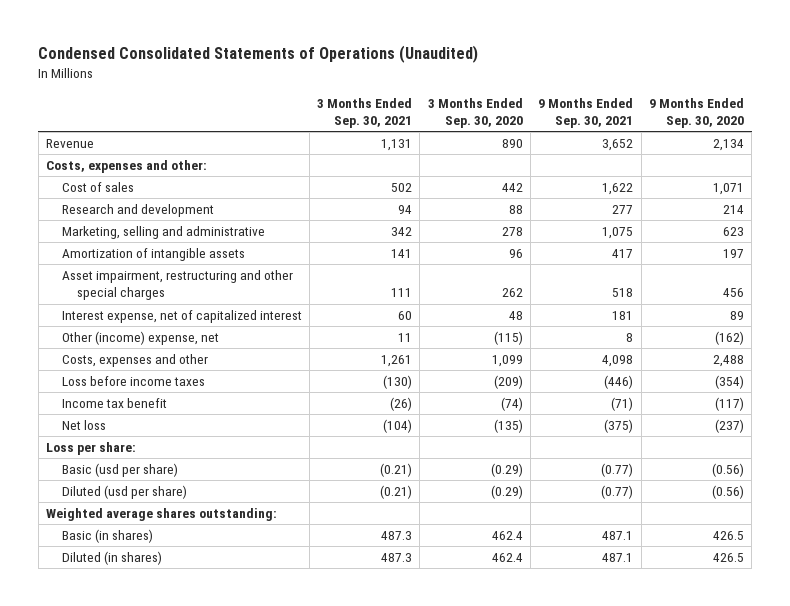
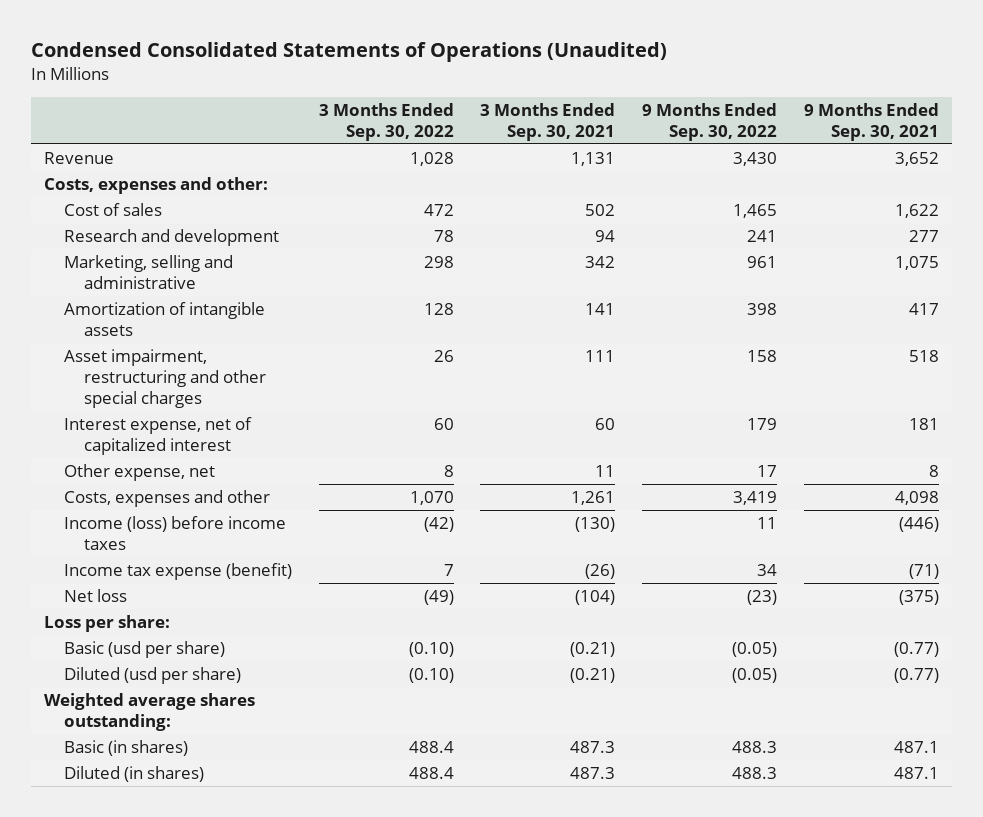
[427,97,523,129] 3 Months Ended Sep. 30, 2020 -> none
[648,97,744,129] 9 Months Ended Sep. 30, 2020 -> none
none -> [318,102,454,141] 3 Months Ended Sep. 30, 2022
none -> [642,102,778,141] 9 Months Ended Sep. 30, 2022
[61,331,219,346] Other (income) expense, net -> [63,464,215,482] Other expense, net
[61,376,205,387] Loss before income taxes -> [63,516,286,550] Income (loss) before income taxes
[61,398,167,409] Income tax benefit -> [63,563,292,581] Income tax expense (benefit)

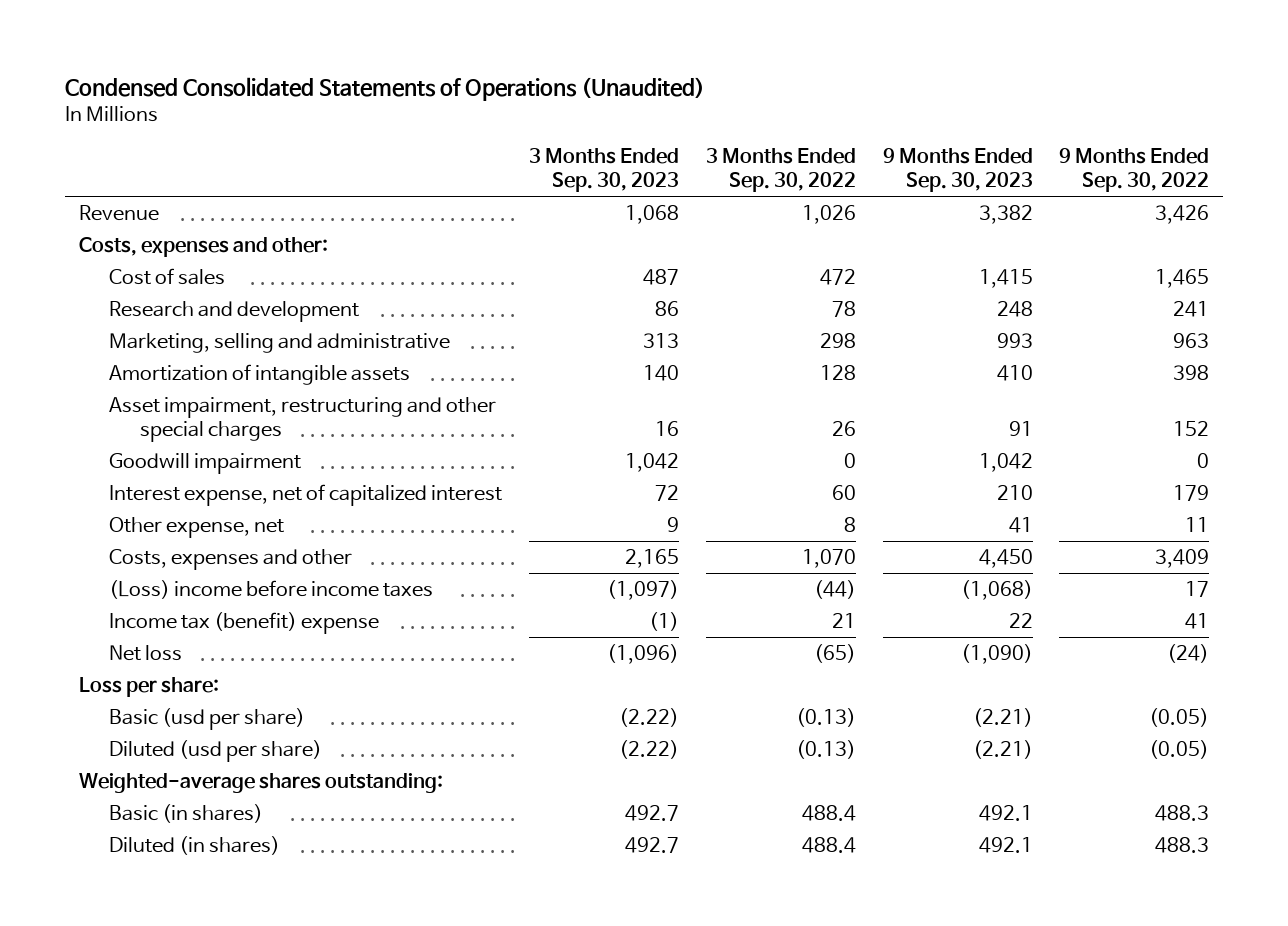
[480,102,616,141] 3 Months Ended Sep. 30, 2021 -> none
[803,102,939,141] 9 Months Ended Sep. 30, 2021 -> none
none -> [529,148,680,193] 3 Months Ended Sep. 30, 2023
none -> [882,148,1033,193] 9 Months Ended Sep. 30, 2023
[409,152,454,167] 1,028 -> [801,204,856,224] 1,026
[733,152,778,167] 3,430 -> [1155,204,1210,224] 3,426
[747,256,778,269] 961 -> [1173,332,1210,348] 963
[747,350,778,363] 158 -> [1173,420,1210,436] 152
none -> [109,452,302,474] Goodwill impairment
[757,465,778,478] 17 -> [1185,516,1210,532] 11
[733,491,778,506] 3,419 -> [1155,548,1210,568] 3,409
[63,516,286,550] Income (loss) before income taxes -> [109,579,434,599] (Loss) income before income taxes
[423,517,454,533] (42) -> [813,579,856,599] (44)
[757,517,778,530] 11 -> [1185,580,1210,597] 17
[63,563,292,581] Income tax expense (benefit) -> [109,611,380,634] Income tax (benefit) expense
[443,564,454,577] 7 -> [831,612,856,628] 21
[757,564,778,577] 34 -> [1185,612,1210,629] 41
[423,590,454,606] (49) -> [813,643,856,663] (65)
[747,590,778,606] (23) -> [1167,643,1210,663] (24)
[408,642,454,658] (0.10) -> [795,707,856,727] (0.13)
[408,668,454,684] (0.10) -> [795,739,856,759] (0.13)
[44,693,256,731] Weighted average shares outstanding: -> [78,772,443,793] Weighted-average shares outstanding:

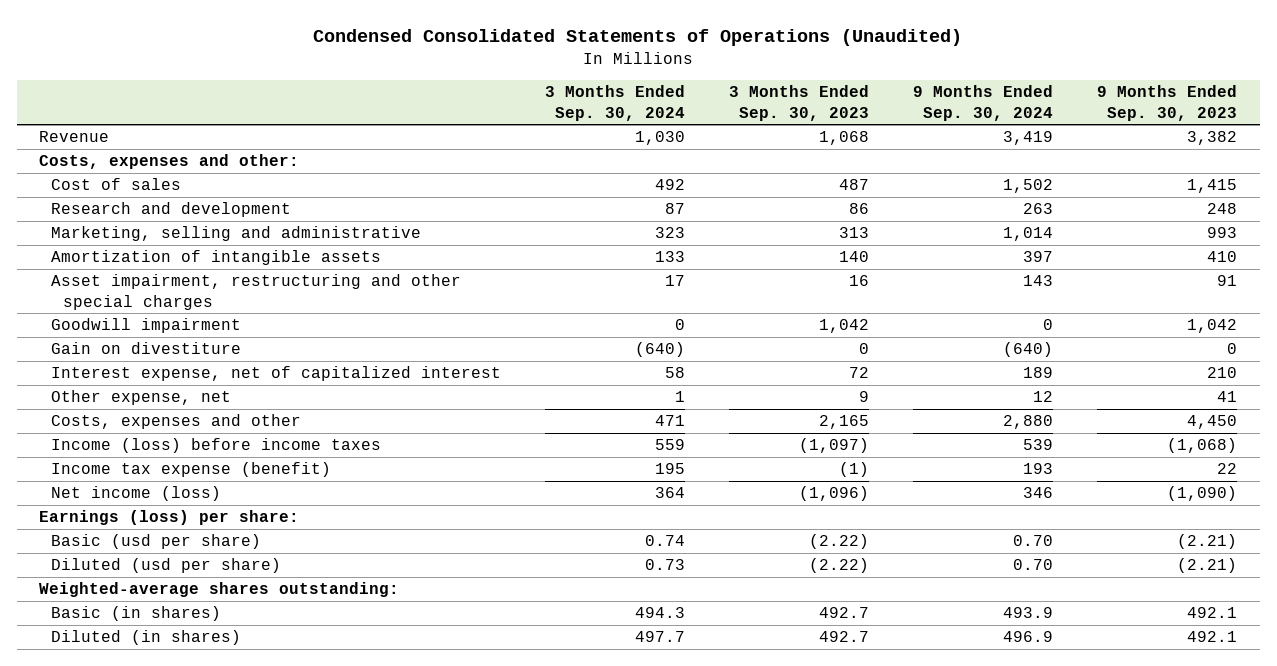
[705,148,856,193] 3 Months Ended Sep. 30, 2022 -> none
[1059,148,1210,193] 9 Months Ended Sep. 30, 2022 -> none
none -> [545,85,686,121] 3 Months Ended Sep. 30, 2024
none -> [913,85,1054,121] 9 Months Ended Sep. 30, 2024
none -> [50,342,241,355] Gain on divestiture
[109,579,434,599] (Loss) income before income taxes -> [50,438,381,454] Income (loss) before income taxes
[109,611,380,634] Income tax (benefit) expense -> [50,462,331,478] Income tax expense (benefit)
[109,644,183,661] Net loss -> [50,486,221,502] Net income (loss)
[78,676,219,697] Loss per share: -> [39,510,300,526] Earnings (loss) per share:

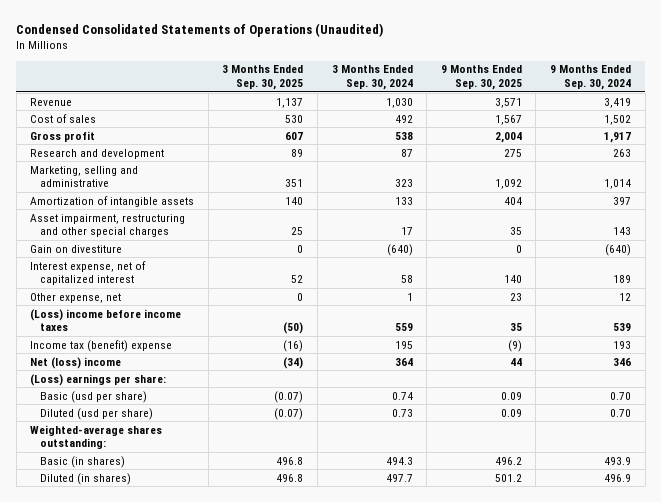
[729,85,870,121] 3 Months Ended Sep. 30, 2023 -> none
[1097,85,1238,121] 9 Months Ended Sep. 30, 2023 -> none
none -> [222,65,304,91] 3 Months Ended Sep. 30, 2025
none -> [440,65,522,91] 9 Months Ended Sep. 30, 2025
[39,154,300,170] Costs, expenses and other: -> none
none -> [30,130,96,142] Gross profit
[50,318,241,334] Goodwill impairment -> none
[50,414,301,430] Costs, expenses and other -> none
[50,438,381,454] Income (loss) before income taxes -> [30,308,182,332] (Loss) income before income taxes
[50,462,331,478] Income tax expense (benefit) -> [30,339,173,352] Income tax (benefit) expense
[50,486,221,502] Net income (loss) -> [30,356,122,369] Net (loss) income
[39,510,300,526] Earnings (loss) per share: -> [30,373,167,386] (Loss) earnings per share:

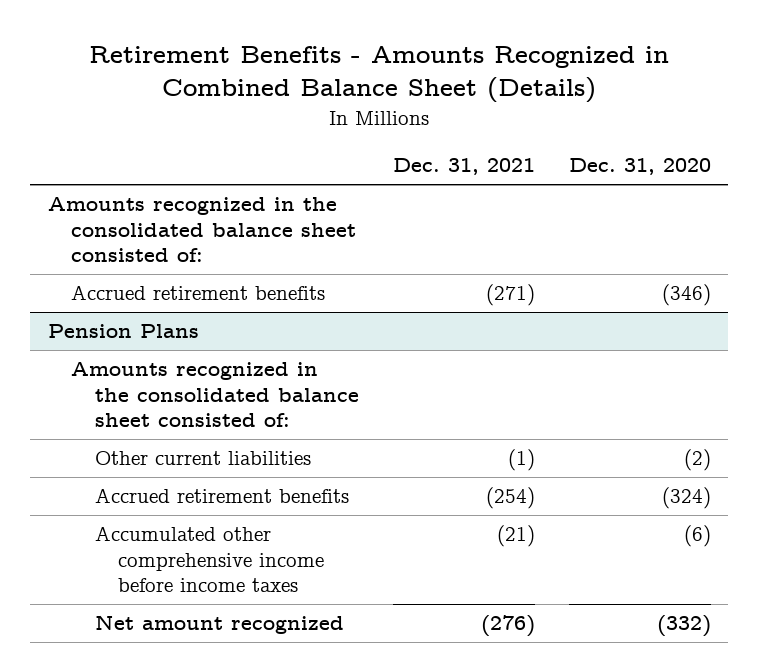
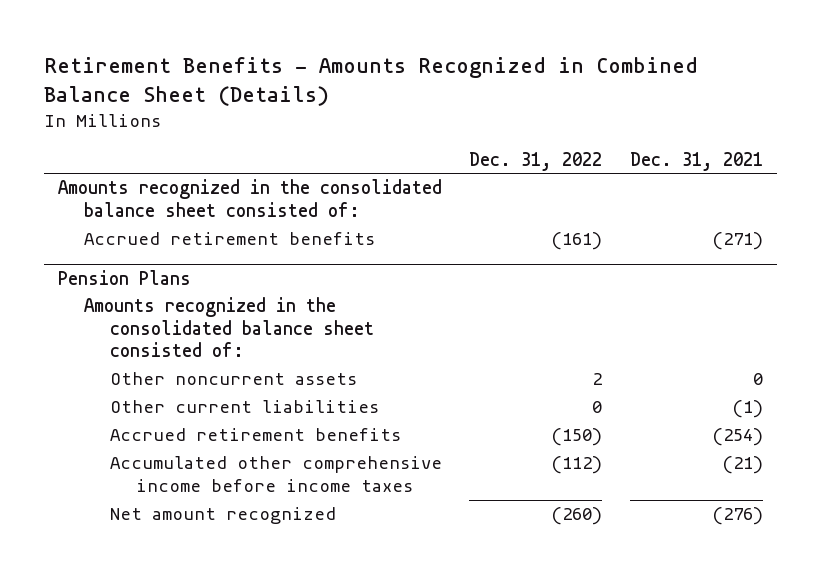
[569,158,712,176] Dec. 31, 2020 -> none
none -> [469,151,603,171] Dec. 31, 2022
none -> [109,372,357,386] Other noncurrent assets

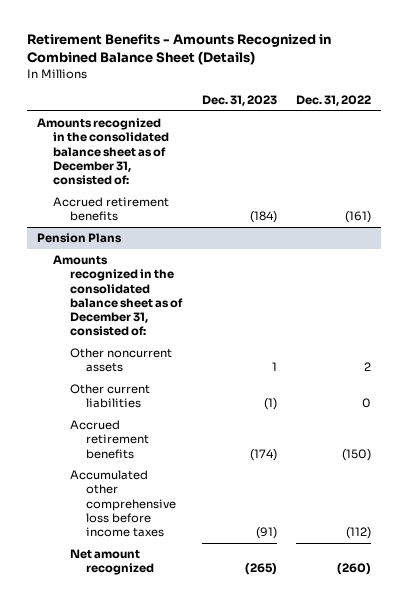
[630,151,764,171] Dec. 31, 2021 -> none
none -> [201,95,277,107] Dec. 31, 2023
[57,179,442,217] Amounts recognized in the consolidated balance sheet consisted of: -> [36,118,170,185] Amounts recognized in the consolidated balance sheet as of December 31, consisted of:
[83,297,374,358] Amounts recognized in the consolidated balance sheet consisted of: -> [53,255,183,337] Amounts recognized in the consolidated balance sheet as of December 31, consisted of:
[109,456,442,492] Accumulated other comprehensive income before income taxes -> [69,470,177,537] Accumulated other comprehensive loss before income taxes

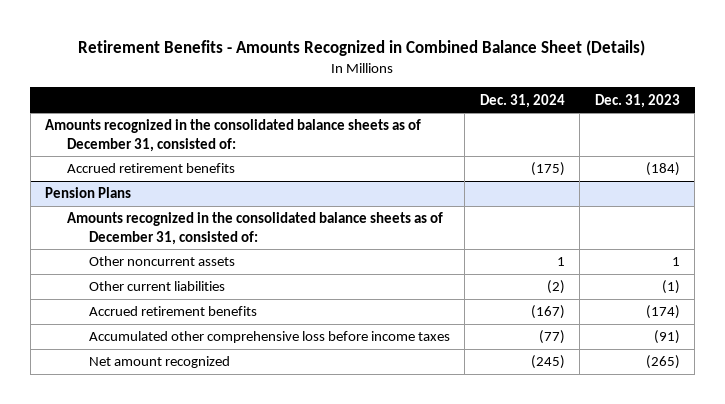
[296,95,372,107] Dec. 31, 2022 -> none
none -> [479,93,565,108] Dec. 31, 2024
[36,118,170,185] Amounts recognized in the consolidated balance sheet as of December 31, consisted of: -> [45,119,422,152] Amounts recognized in the consolidated balance sheets as of December 31, consisted of:
[53,255,183,337] Amounts recognized in the consolidated balance sheet as of December 31, consisted of: -> [67,212,444,245] Amounts recognized in the consolidated balance sheets as of December 31, consisted of:

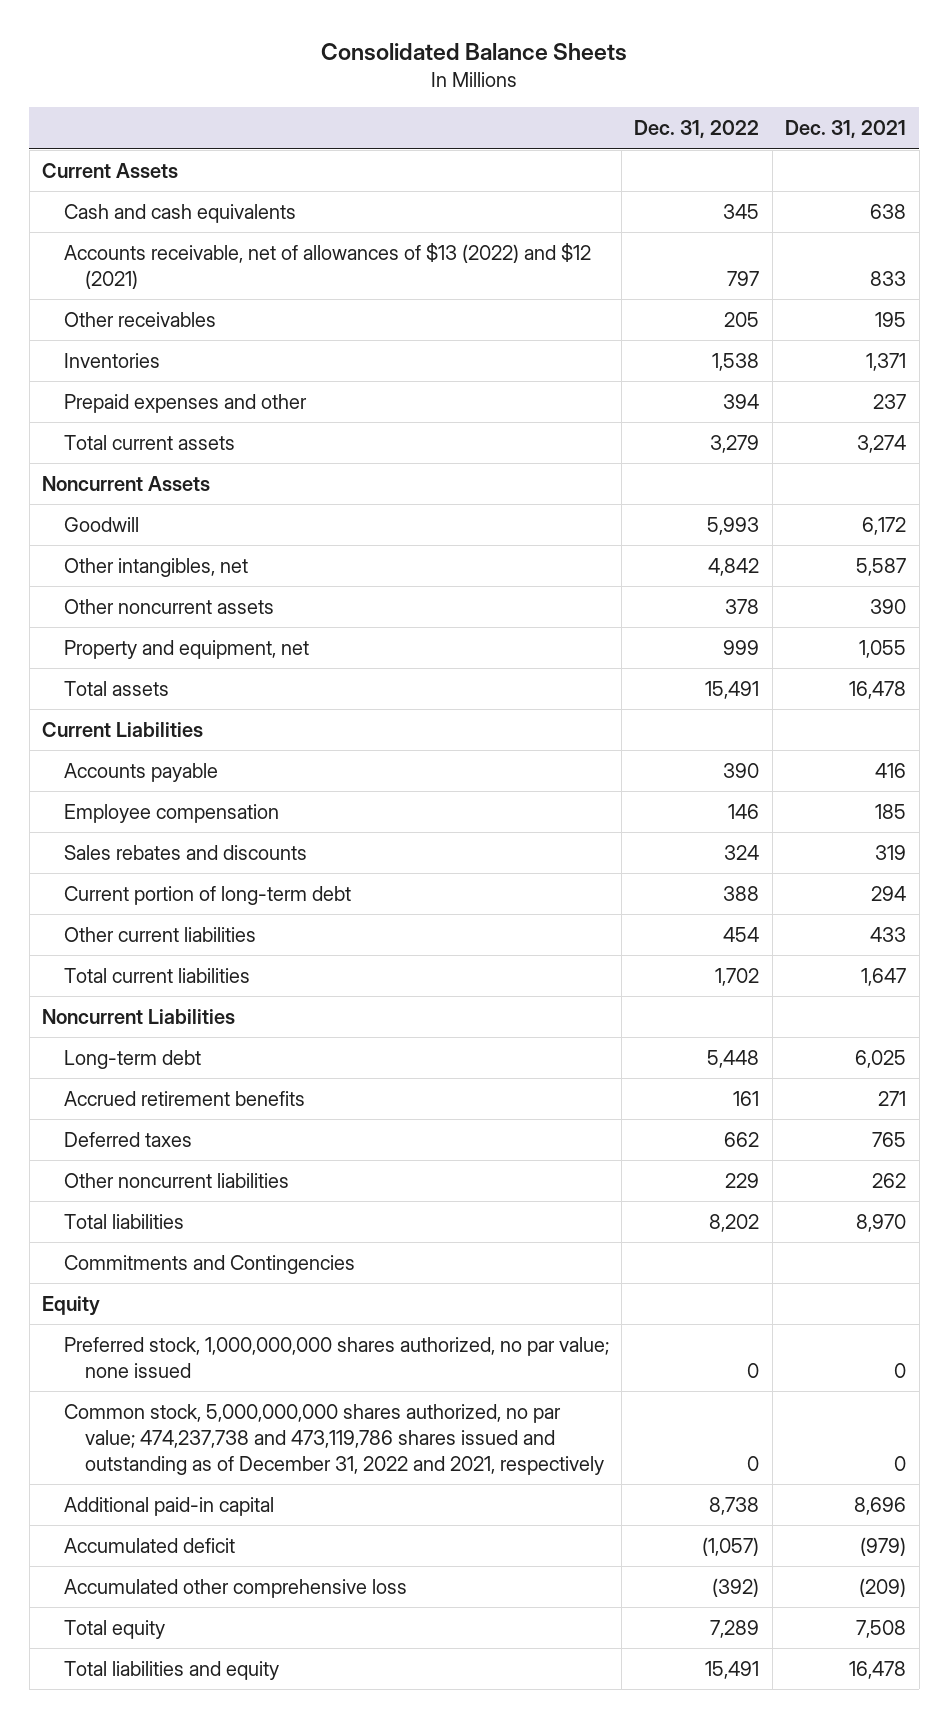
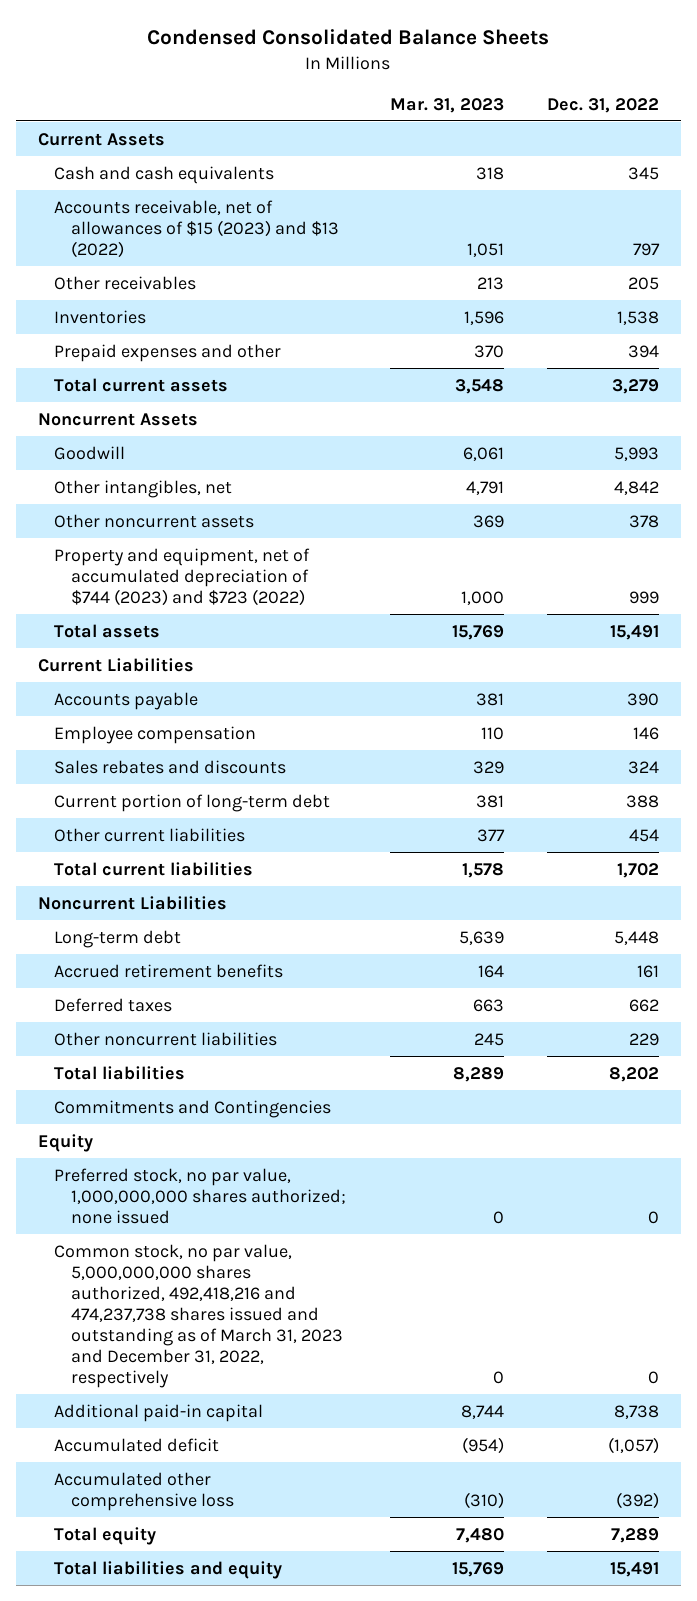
[321,43,628,62] Consolidated Balance Sheets -> [147,29,550,46] Condensed Consolidated Balance Sheets
[785,120,907,139] Dec. 31, 2021 -> none
none -> [389,97,504,113] Mar. 31, 2023
[63,243,591,289] Accounts receivable, net of allowances of $13 (2022) and $12 (2021) -> [54,199,340,258] Accounts receivable, net of allowances of $15 (2023) and $13 (2022)
[63,640,309,660] Property and equipment, net -> [54,547,311,606] Property and equipment, net of accumulated depreciation of $744 (2023) and $723 (2022)
[63,1337,609,1378] Preferred stock, 1,000,000,000 shares authorized, no par value; none issued -> [54,1167,347,1224] Preferred stock, no par value, 1,000,000,000 shares authorized; none issued
[63,1404,605,1475] Common stock, 5,000,000,000 shares authorized, no par value; 474,237,738 and 473,119,786 shares issued and outstanding as of December 31, 2022 and 2021, respectively -> [54,1243,344,1388] Common stock, no par value, 5,000,000,000 shares authorized, 492,418,216 and 474,237,738 shares issued and outstanding as of March 31, 2023 and December 31, 2022, respectively

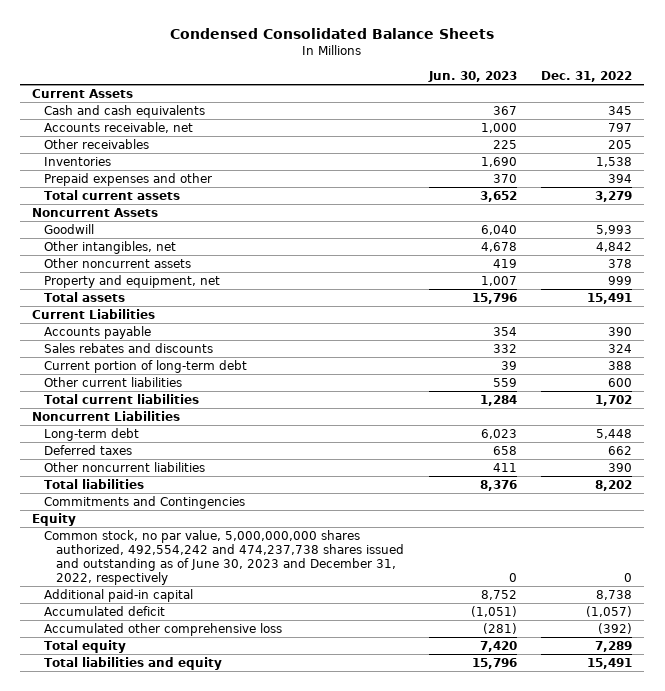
[389,97,504,113] Mar. 31, 2023 -> none
none -> [427,71,517,83] Jun. 30, 2023
[54,199,340,258] Accounts receivable, net of allowances of $15 (2023) and $13 (2022) -> [44,122,194,134] Accounts receivable, net
[54,547,311,606] Property and equipment, net of accumulated depreciation of $744 (2023) and $723 (2022) -> [44,275,221,289] Property and equipment, net
[54,725,257,744] Employee compensation -> none
[629,828,660,842] 454 -> [608,378,633,388] 600
[54,963,284,978] Accrued retirement benefits -> none
[629,1032,660,1046] 229 -> [608,463,633,473] 390
[54,1167,347,1224] Preferred stock, no par value, 1,000,000,000 shares authorized; none issued -> none
[54,1243,344,1388] Common stock, no par value, 5,000,000,000 shares authorized, 492,418,216 and 474,237,738 shares issued and outstanding as of March 31, 2023 and December 31, 2022, respectively -> [44,530,405,586] Common stock, no par value, 5,000,000,000 shares authorized, 492,554,242 and 474,237,738 shares issued and outstanding as of June 30, 2023 and December 31, 2022, respectively

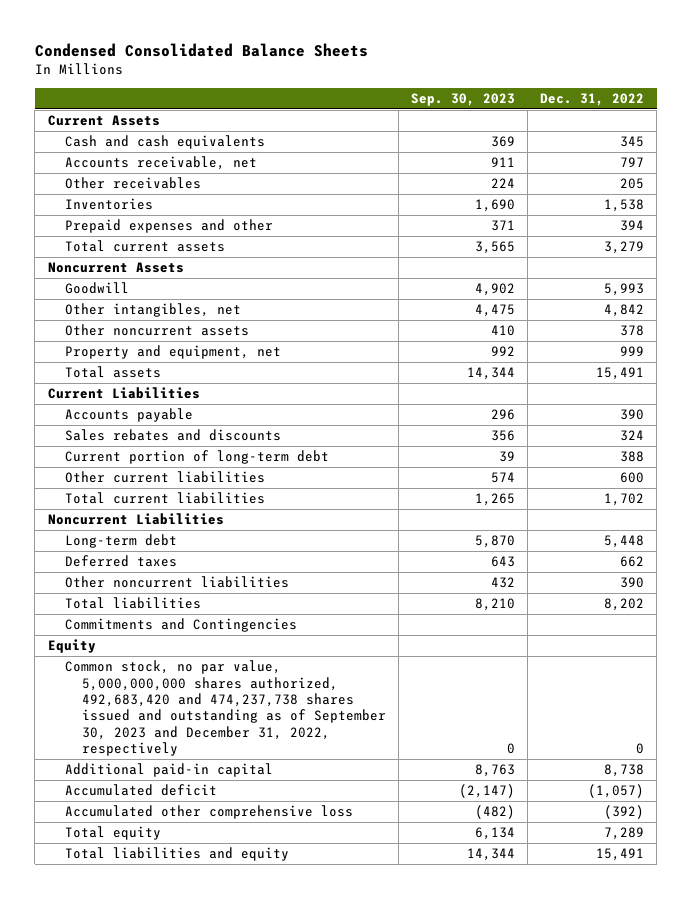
[427,71,517,83] Jun. 30, 2023 -> none
none -> [410,93,515,107] Sep. 30, 2023
[44,530,405,586] Common stock, no par value, 5,000,000,000 shares authorized, 492,554,242 and 474,237,738 shares issued and outstanding as of June 30, 2023 and December 31, 2022, respectively -> [64,660,386,756] Common stock, no par value, 5,000,000,000 shares authorized, 492,683,420 and 474,237,738 shares issued and outstanding as of September 30, 2023 and December 31, 2022, respectively

